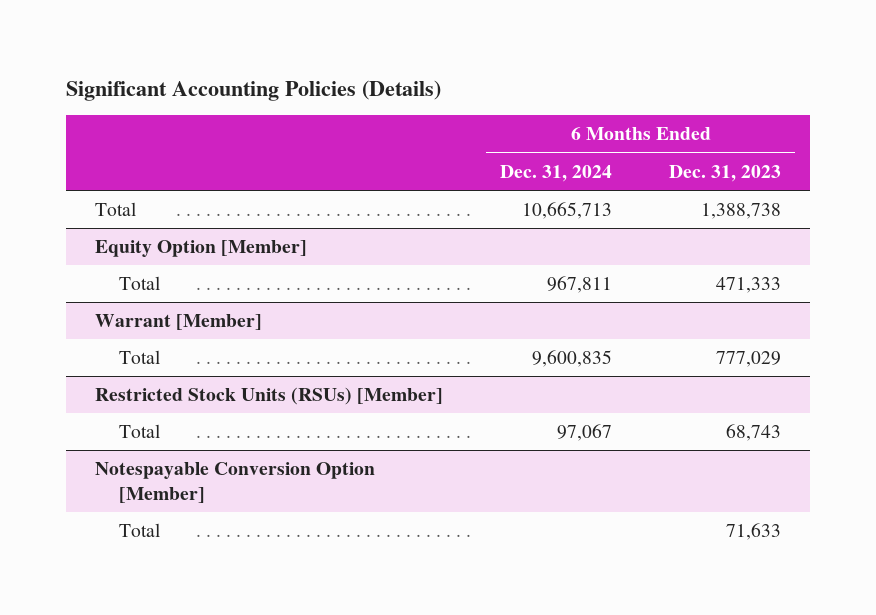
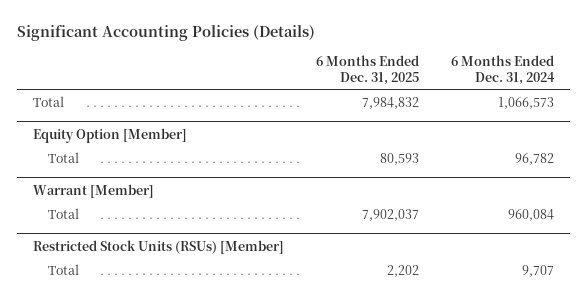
[669,164,782,182] Dec. 31, 2023 -> none
none -> [316,54,420,85] 6 Months Ended Dec. 31, 2025
[521,202,612,220] 10,665,713 -> [497,96,554,109] 1,066,573
[546,276,612,294] 967,811 -> [514,152,554,165] 96,782
[531,350,612,368] 9,600,835 -> [507,208,554,221] 960,084
[94,462,375,503] Notespayable Conversion Option [Member] -> none
[119,523,161,538] Total -> none
[556,424,612,442] 97,067 -> [521,264,554,277] 9,707

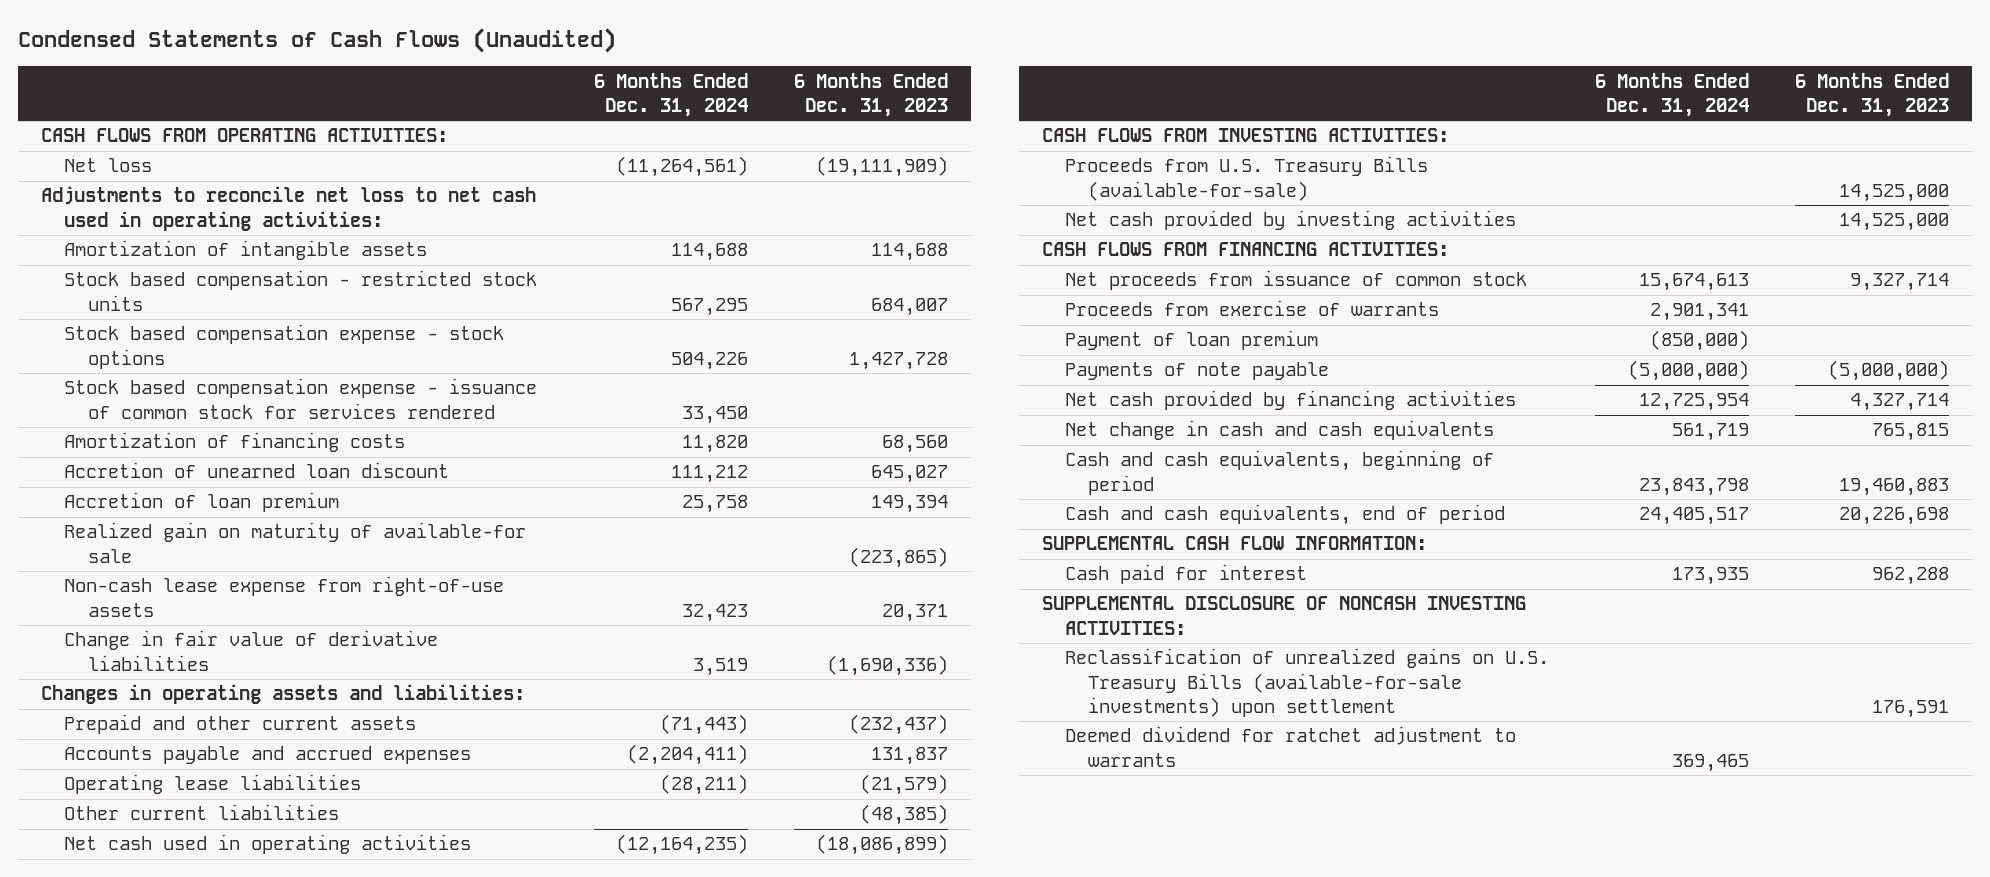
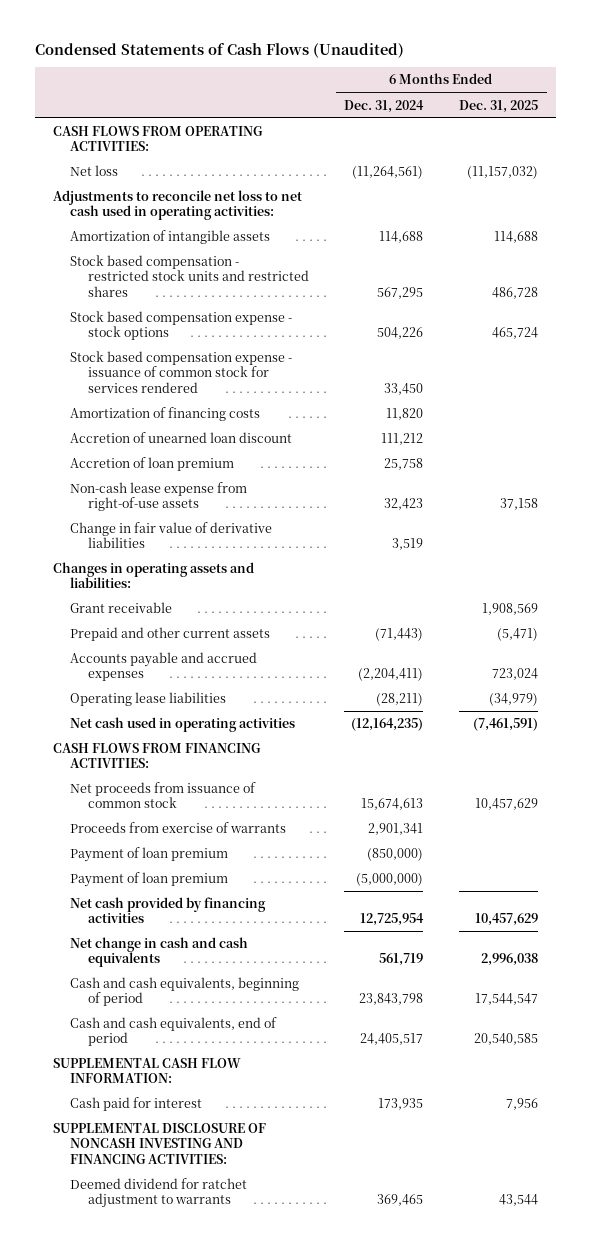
[794,72,949,117] 6 Months Ended Dec. 31, 2023 -> none
none -> [458,99,538,113] Dec. 31, 2025
[64,270,538,311] Stock based compensation - restricted stock units -> [70,255,309,297] Stock based compensation - restricted stock units and restricted shares
[64,522,527,563] Realized gain on maturity of available-for sale -> none
none -> [70,602,173,614] Grant receivable
[64,804,340,821] Other current liabilities -> none
[1041,128,1449,143] CASH FLOWS FROM INVESTING ACTIVITIES: -> none
[1064,156,1428,201] Proceeds from U.S. Treasury Bills (available-for-sale) -> none
[1064,210,1516,231] Net cash provided by investing activities -> none
[1064,362,1329,381] Payments of note payable -> none
none -> [70,872,229,888] Payment of loan premium
[1064,648,1549,717] Reclassification of unrealized gains on U.S. Treasury Bills (available-for-sale investments) upon settlement -> none
[1041,596,1526,635] SUPPLEMENTAL DISCLOSURE OF NONCASH INVESTING ACTIVITIES: -> [52,1123,266,1164] SUPPLEMENTAL DISCLOSURE OF NONCASH INVESTING AND FINANCING ACTIVITIES:

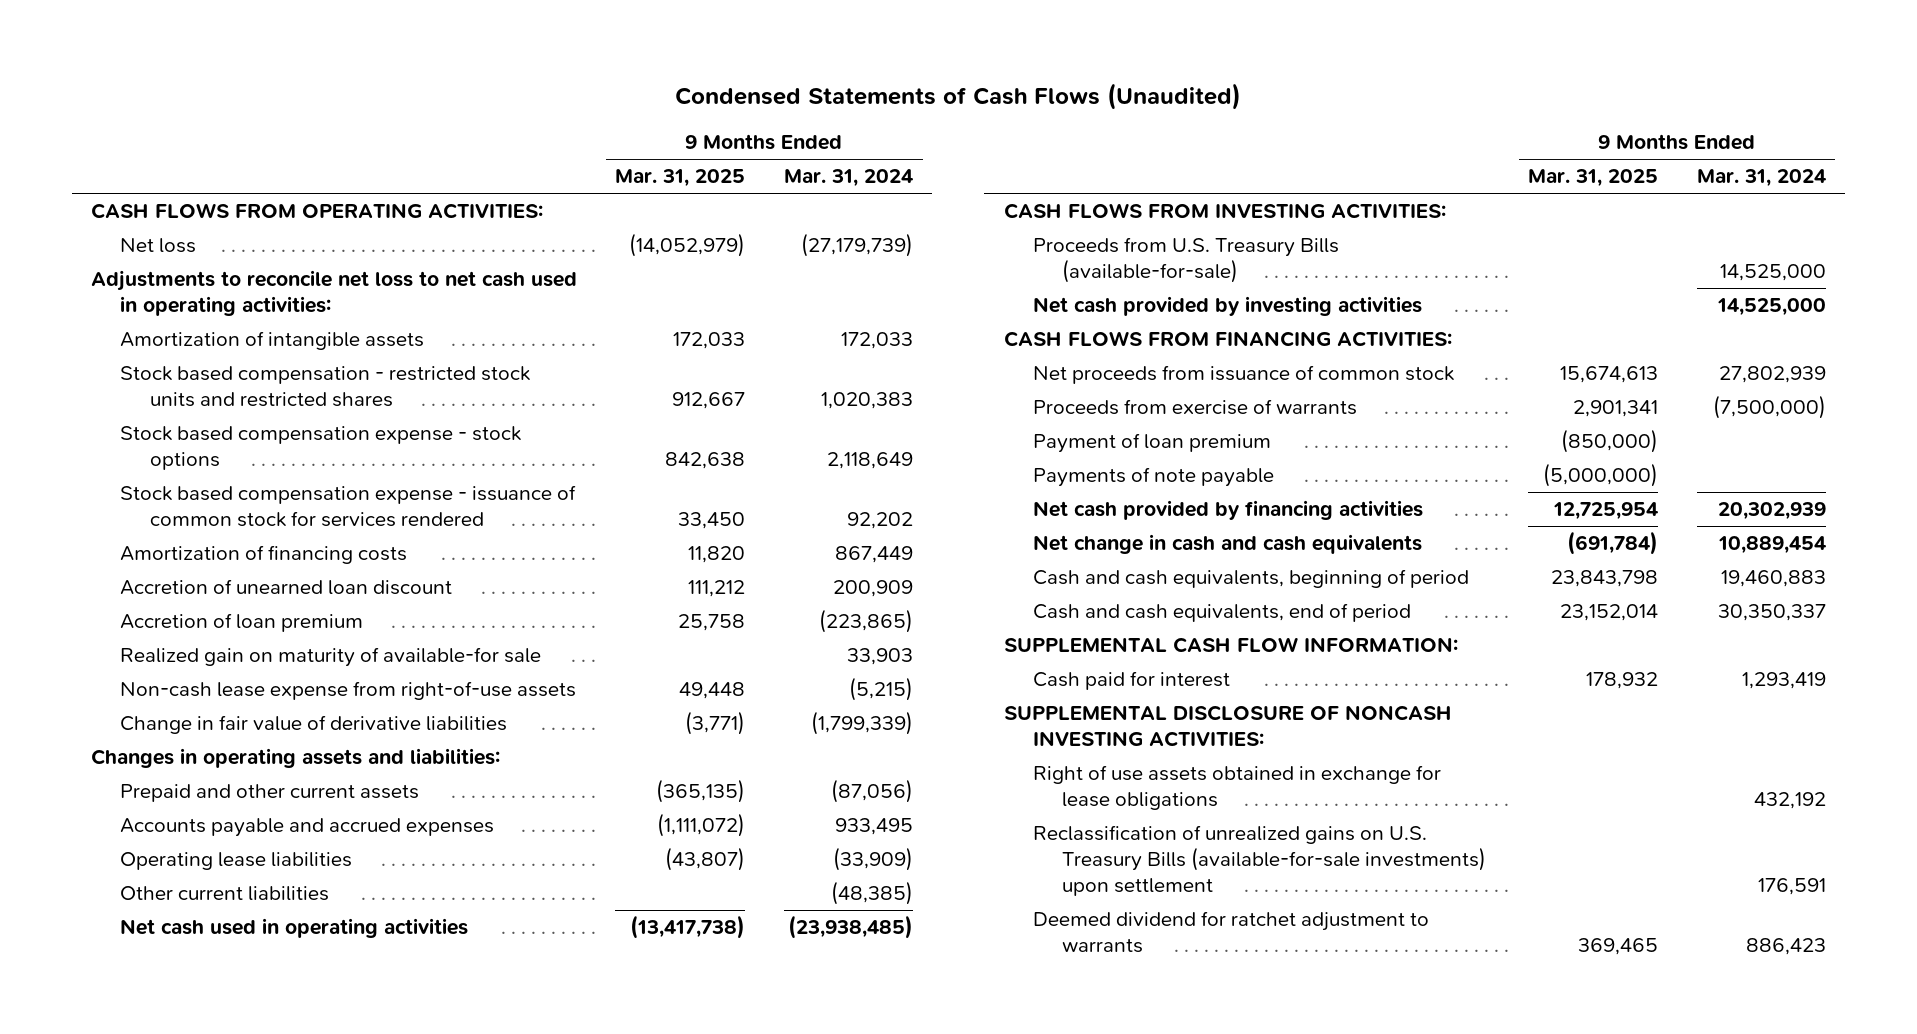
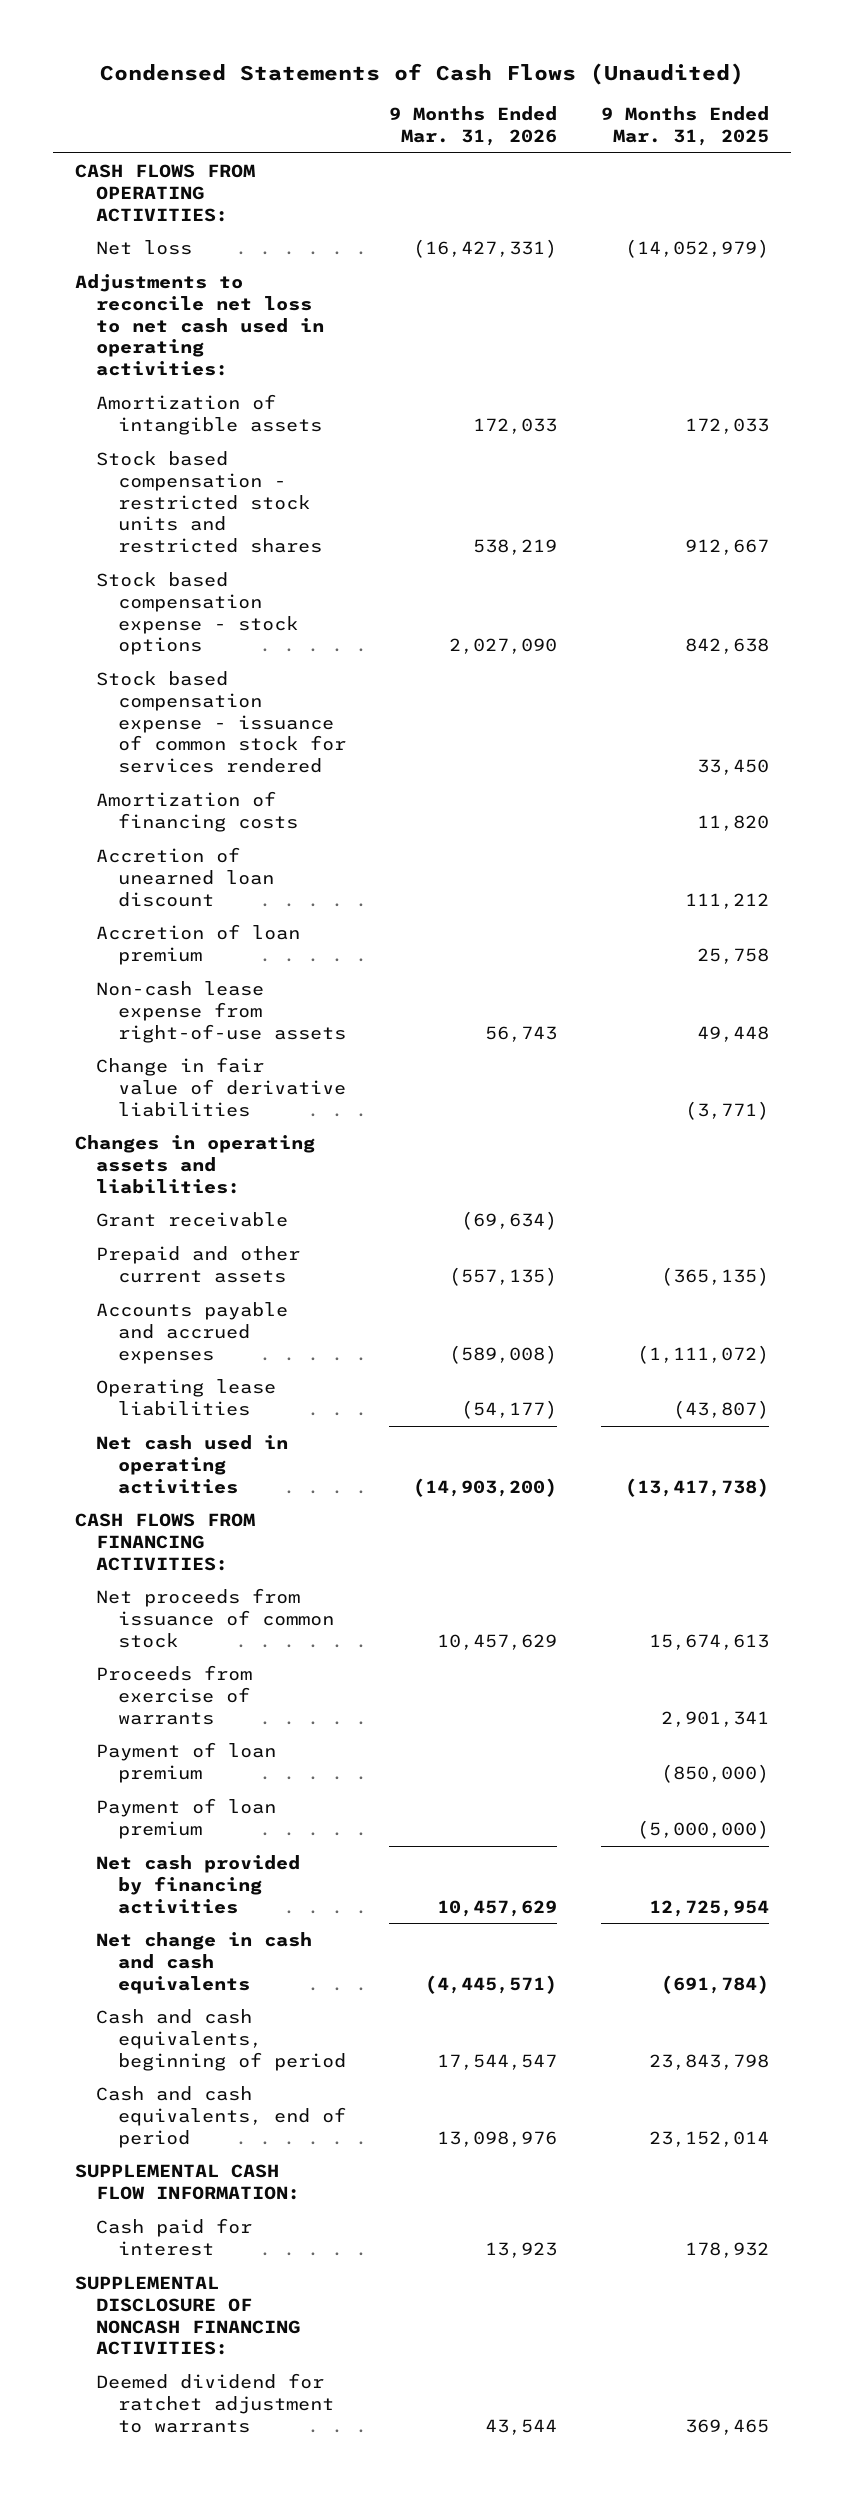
[783,169,913,188] Mar. 31, 2024 -> none
none -> [389,106,558,147] 9 Months Ended Mar. 31, 2026
[120,647,542,668] Realized gain on maturity of available-for sale -> none
none -> [96,1212,289,1228] Grant receivable
[120,886,330,902] Other current liabilities -> none
[1003,203,1446,220] CASH FLOWS FROM INVESTING ACTIVITIES: -> none
[1032,237,1339,284] Proceeds from U.S. Treasury Bills (available-for-sale) -> none
[1032,296,1422,317] Net cash provided by investing activities -> none
[1032,467,1274,488] Payments of note payable -> none
none -> [96,1798,277,1839] Payment of loan premium
[1032,765,1441,811] Right of use assets obtained in exchange for lease obligations -> none
[1032,825,1487,896] Reclassification of unrealized gains on U.S. Treasury Bills (available-for-sale investments) upon settlement -> none
[1003,705,1452,748] SUPPLEMENTAL DISCLOSURE OF NONCASH INVESTING ACTIVITIES: -> [74,2276,301,2356] SUPPLEMENTAL DISCLOSURE OF NONCASH FINANCING ACTIVITIES:

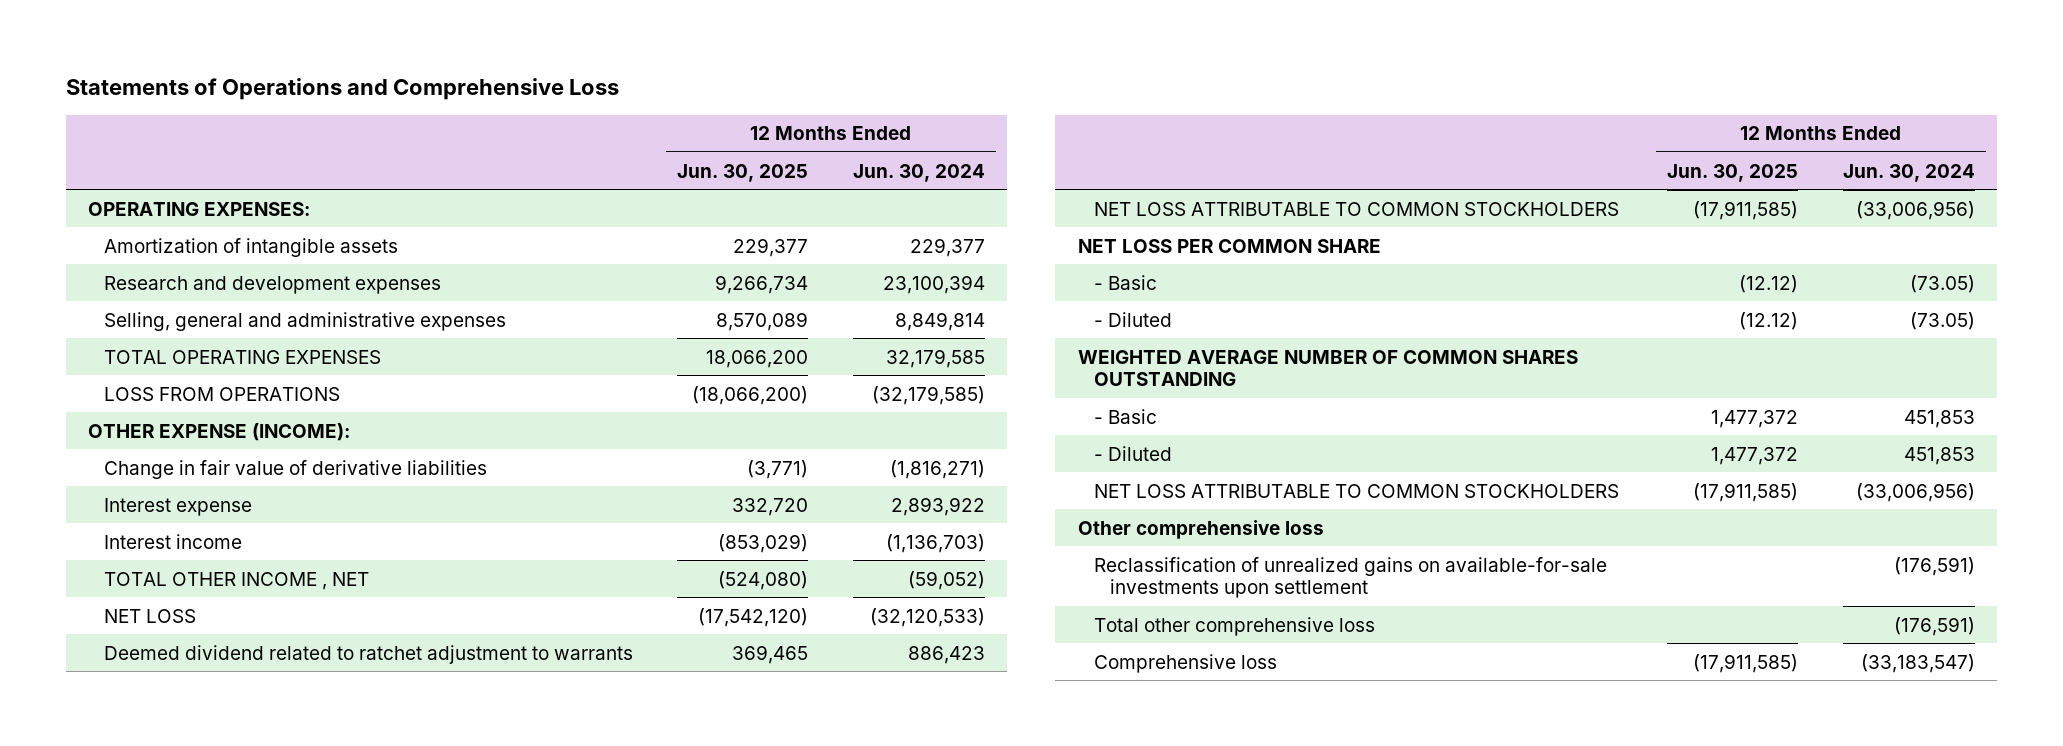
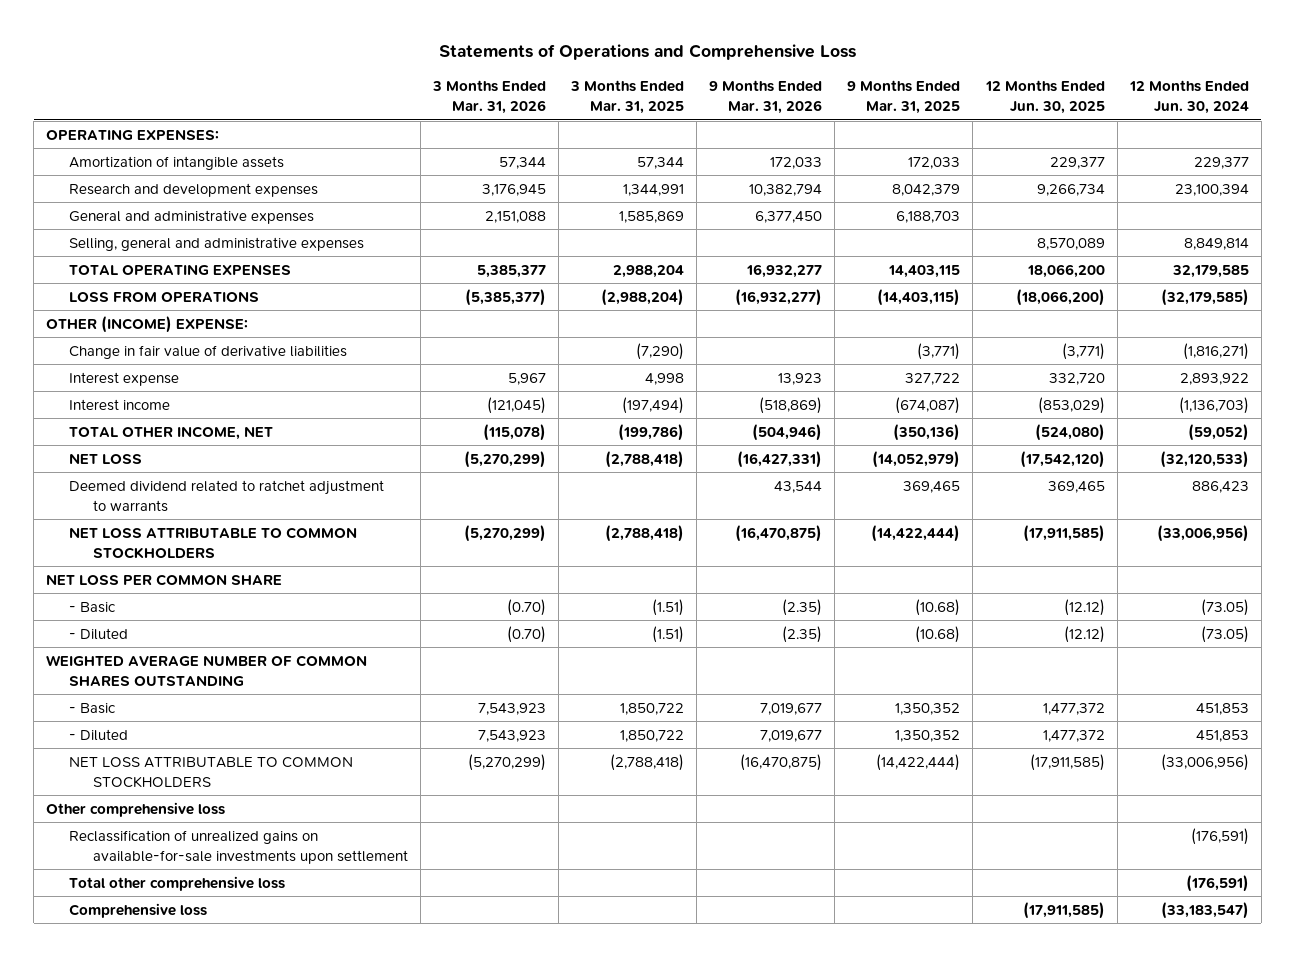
none -> [431,80,546,115] 3 Months Ended Mar. 31, 2026
none -> [569,80,684,115] 3 Months Ended Mar. 31, 2025
none -> [709,80,823,115] 9 Months Ended Mar. 31, 2026
none -> [847,80,961,115] 9 Months Ended Mar. 31, 2025
none -> [69,209,315,224] General and administrative expenses
[87,422,350,441] OTHER EXPENSE (INCOME): -> [46,315,249,333] OTHER (INCOME) EXPENSE:
[103,571,369,590] TOTAL OTHER INCOME , NET -> [69,425,274,440] TOTAL OTHER INCOME, NET

